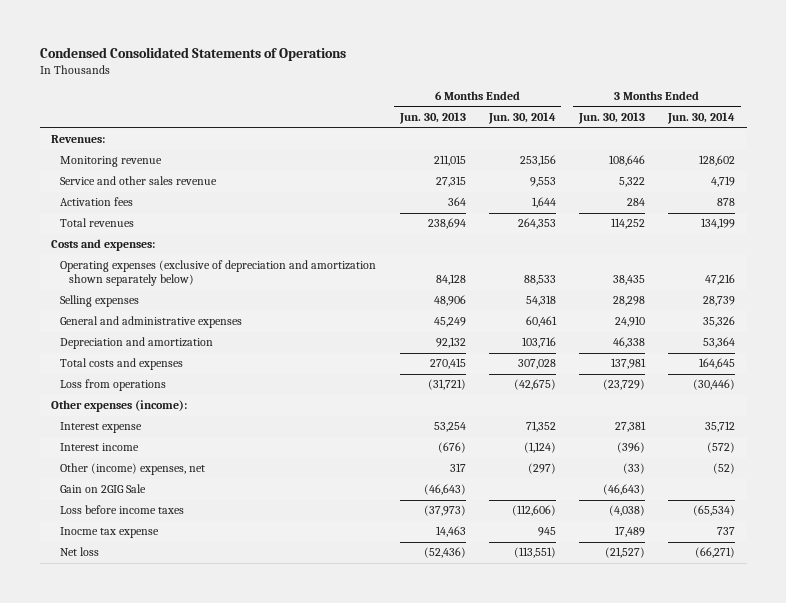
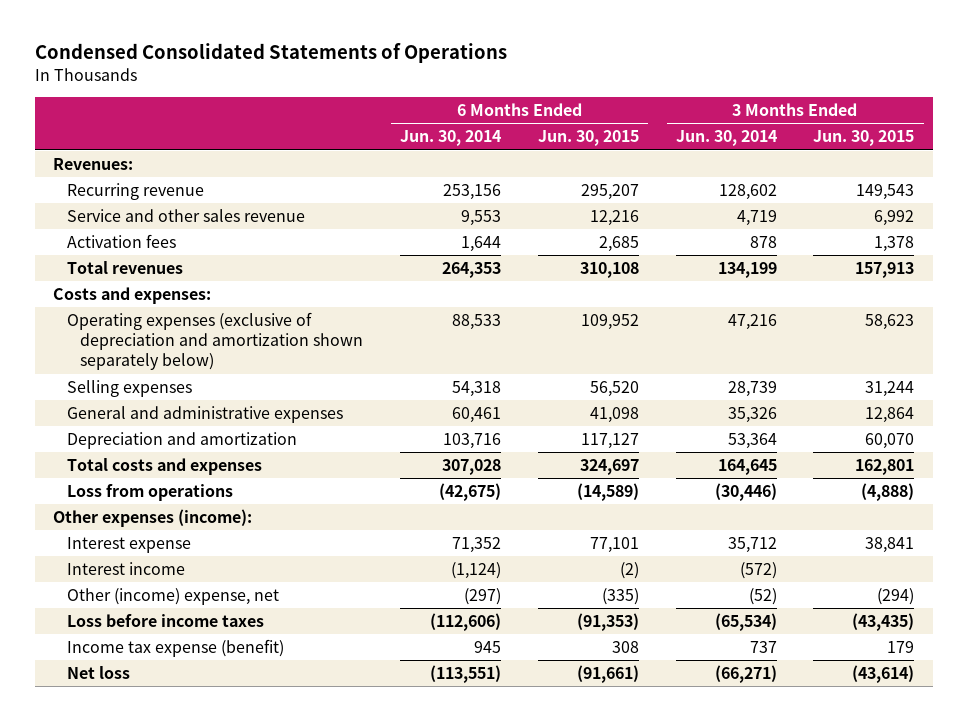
[398,112,466,125] Jun. 30, 2013 -> none
[577,112,645,125] Jun. 30, 2013 -> none
none -> [537,130,639,147] Jun. 30, 2015
none -> [813,130,915,147] Jun. 30, 2015
[60,156,163,168] Monitoring revenue -> [66,183,204,201] Recurring revenue
[60,484,147,494] Gain on 2GIG Sale -> none
[60,463,206,476] Other (income) expenses, net -> [66,588,279,606] Other (income) expense, net
[60,527,160,539] Inocme tax expense -> [66,639,284,658] Income tax expense (benefit)

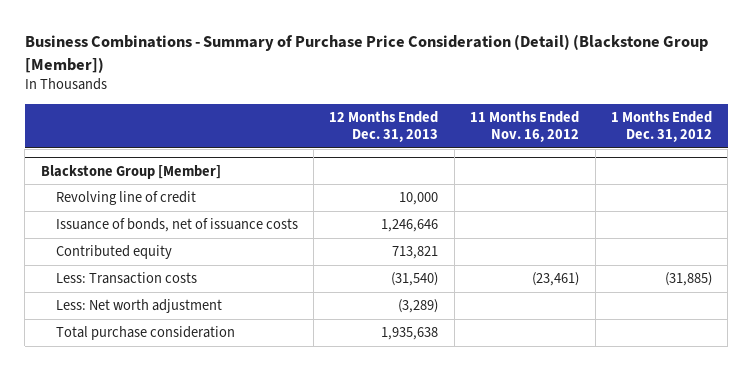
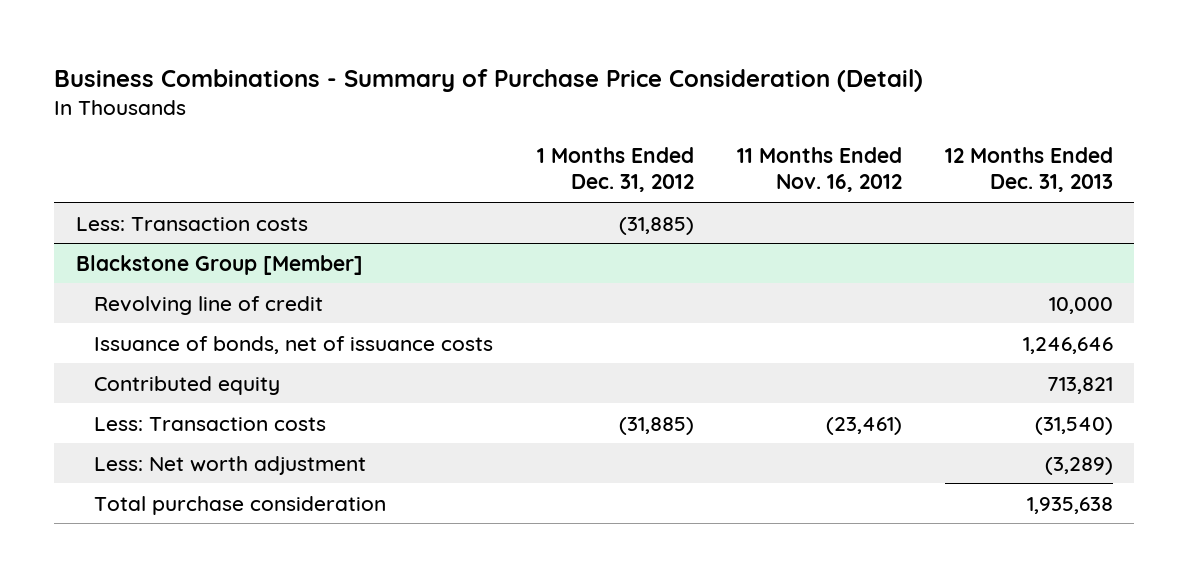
[24,34,708,73] Business Combinations - Summary of Purchase Price Consideration (Detail) (Blackstone Group [Member]) -> [54,68,924,92] Business Combinations - Summary of Purchase Price Consideration (Detail)
none -> [75,216,308,231] Less: Transaction costs

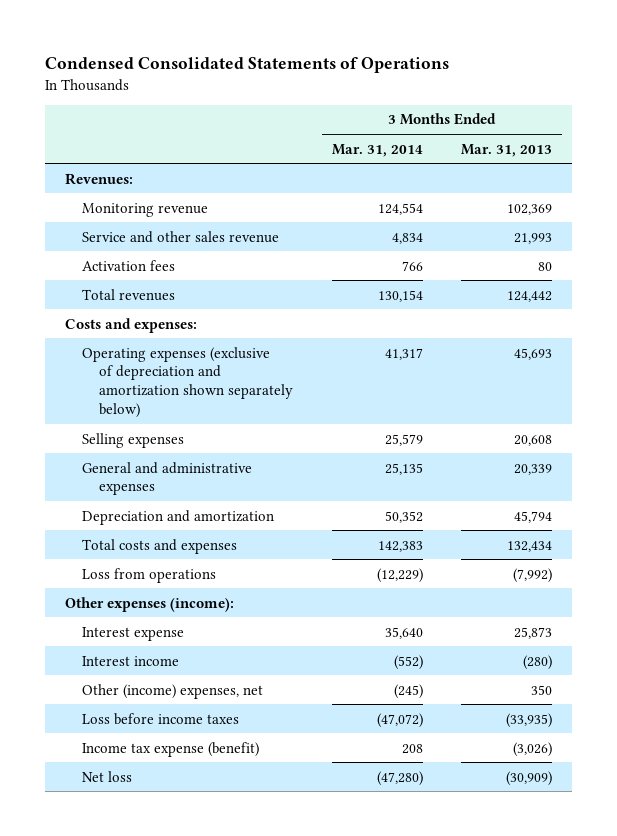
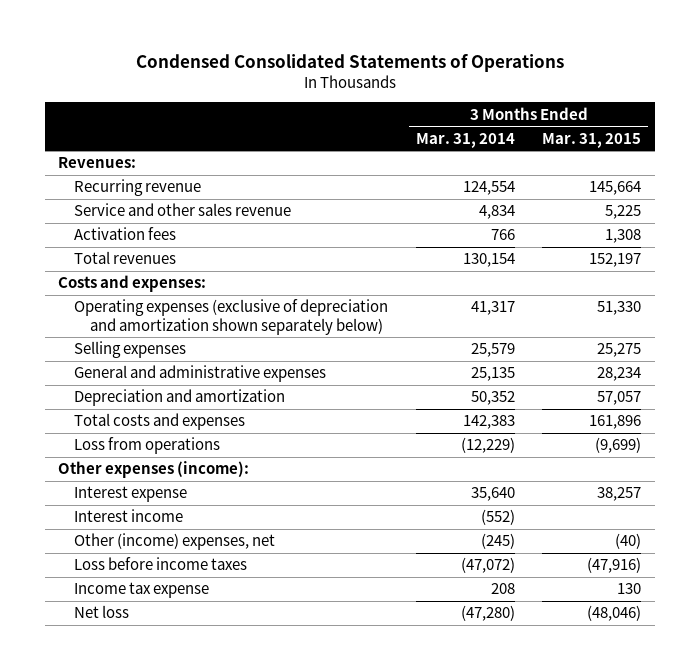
[461,143,553,157] Mar. 31, 2013 -> none
none -> [542,132,642,148] Mar. 31, 2015
[81,202,208,217] Monitoring revenue -> [74,179,202,197] Recurring revenue
[81,741,259,757] Income tax expense (benefit) -> [74,582,210,599] Income tax expense

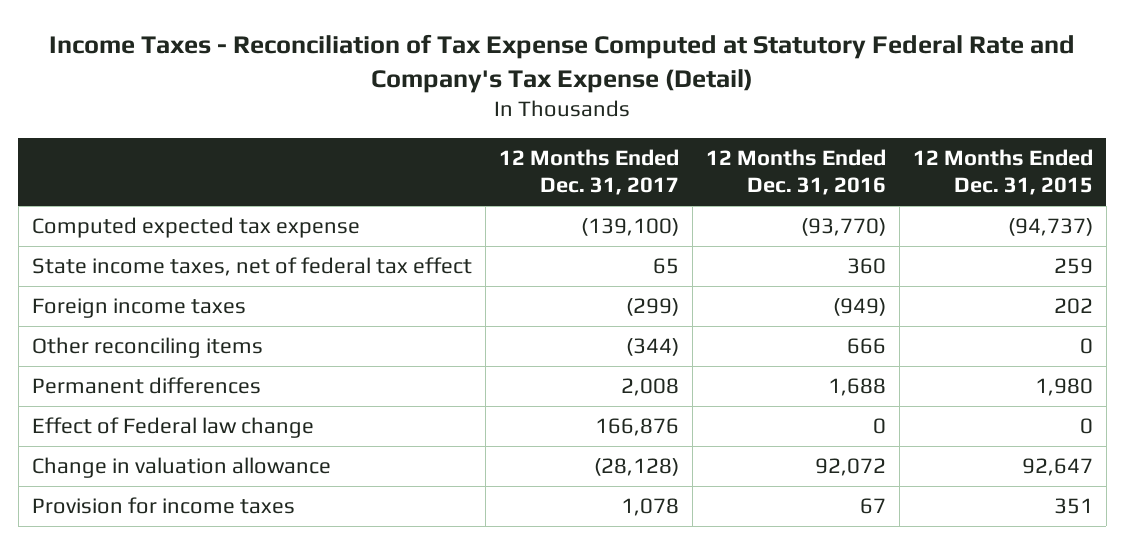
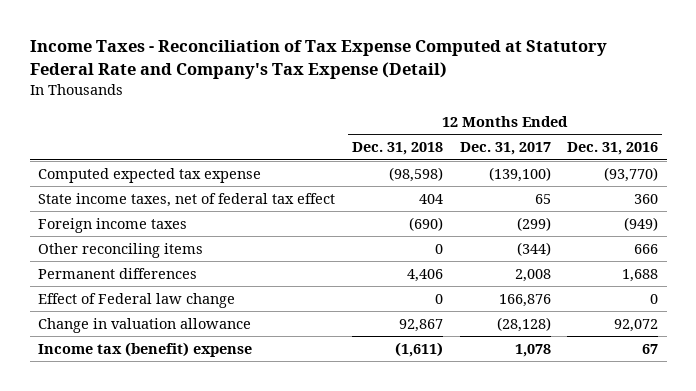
[912,149,1093,196] 12 Months Ended Dec. 31, 2015 -> none
none -> [351,142,443,156] Dec. 31, 2018
[31,496,295,514] Provision for income taxes -> [38,341,253,357] Income tax (benefit) expense

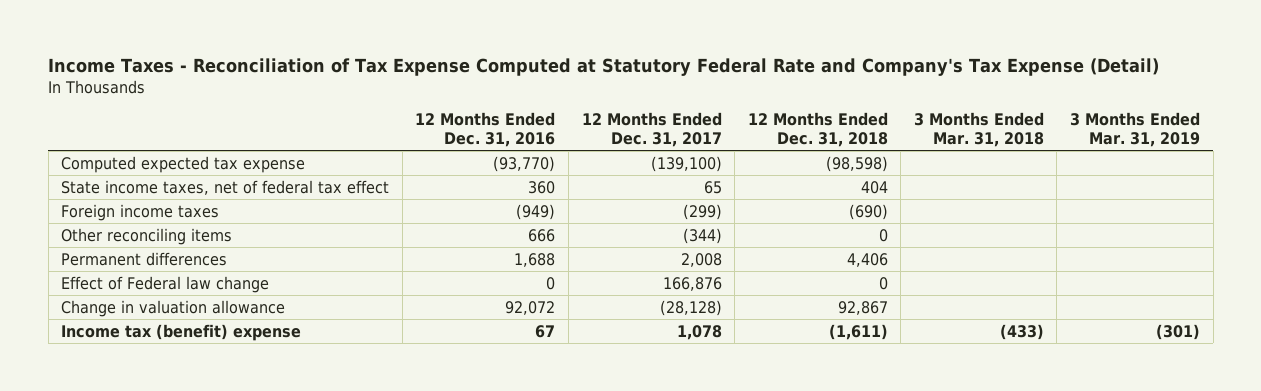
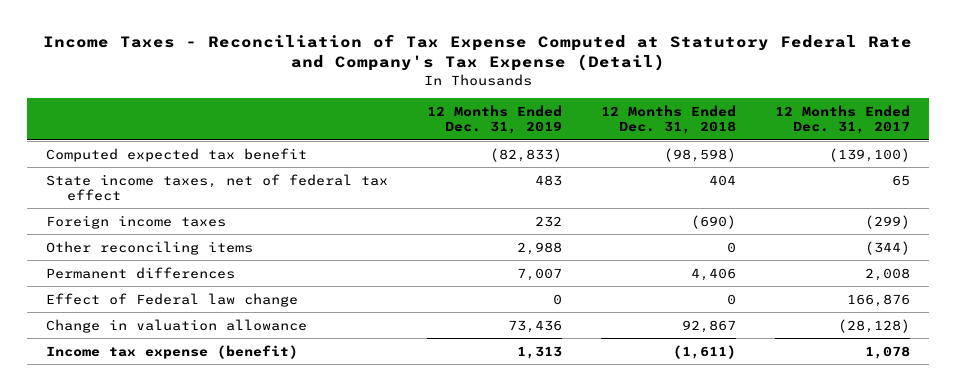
[415,112,556,147] 12 Months Ended Dec. 31, 2016 -> none
[913,112,1044,147] 3 Months Ended Mar. 31, 2018 -> none
[1069,112,1200,147] 3 Months Ended Mar. 31, 2019 -> none
none -> [427,104,563,135] 12 Months Ended Dec. 31, 2019
[61,155,306,173] Computed expected tax expense -> [46,147,308,162] Computed expected tax benefit
[61,323,302,341] Income tax (benefit) expense -> [46,344,299,359] Income tax expense (benefit)

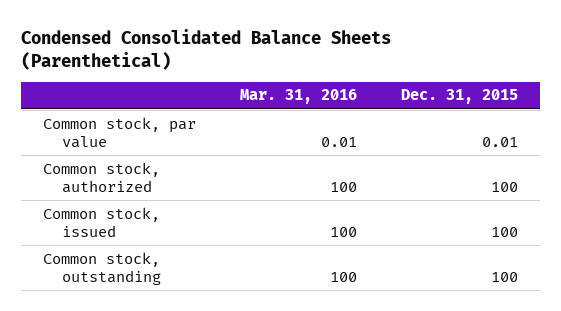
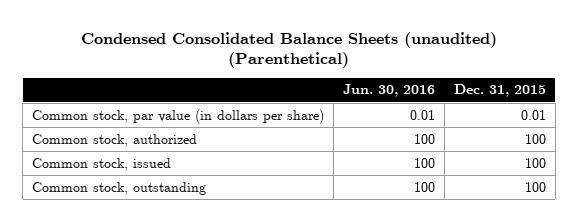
[21,28,392,70] Condensed Consolidated Balance Sheets (Parenthetical) -> [81,31,498,69] Condensed Consolidated Balance Sheets (unaudited) (Parenthetical)
[240,89,358,105] Mar. 31, 2016 -> none
none -> [343,84,436,98] Jun. 30, 2016
[43,116,197,148] Common stock, par value -> [32,108,325,124] Common stock, par value (in dollars per share)

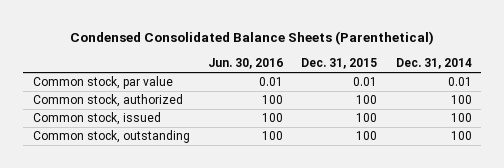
[81,31,498,69] Condensed Consolidated Balance Sheets (unaudited) (Parenthetical) -> [70,30,435,45] Condensed Consolidated Balance Sheets (Parenthetical)
none -> [395,58,472,70] Dec. 31, 2014
[32,108,325,124] Common stock, par value (in dollars per share) -> [32,76,173,90] Common stock, par value

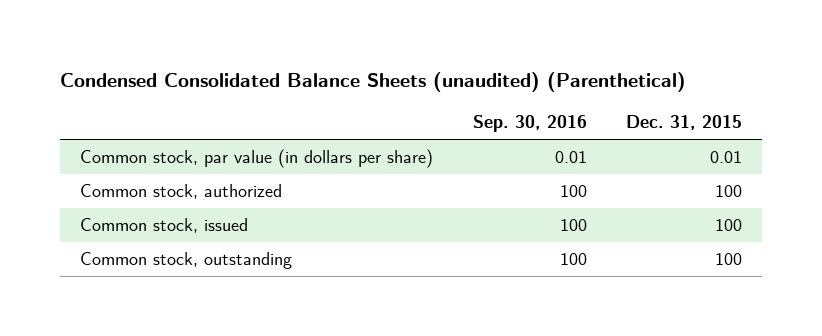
[70,30,435,45] Condensed Consolidated Balance Sheets (Parenthetical) -> [60,72,687,93] Condensed Consolidated Balance Sheets (unaudited) (Parenthetical)
[208,58,284,70] Jun. 30, 2016 -> none
[395,58,472,70] Dec. 31, 2014 -> none
none -> [472,114,587,132] Sep. 30, 2016
[32,76,173,90] Common stock, par value -> [80,149,434,169] Common stock, par value (in dollars per share)

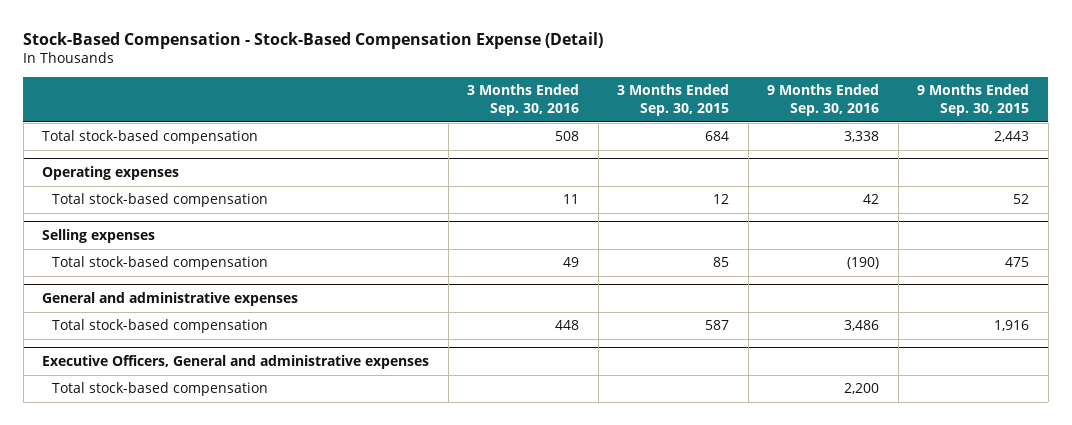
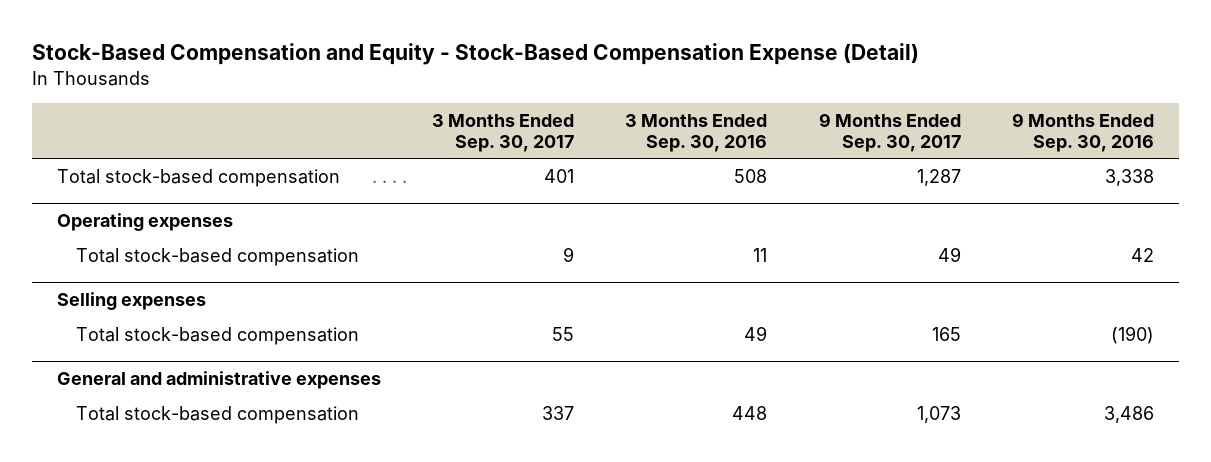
[23,31,604,49] Stock-Based Compensation - Stock-Based Compensation Expense (Detail) -> [31,43,919,66] Stock-Based Compensation and Equity - Stock-Based Compensation Expense (Detail)
[617,84,730,117] 3 Months Ended Sep. 30, 2015 -> none
[917,84,1030,117] 9 Months Ended Sep. 30, 2015 -> none
none -> [432,113,575,152] 3 Months Ended Sep. 30, 2017
none -> [818,112,961,152] 9 Months Ended Sep. 30, 2017
[42,355,430,370] Executive Officers, General and administrative expenses -> none
[52,382,269,397] Total stock-based compensation -> none

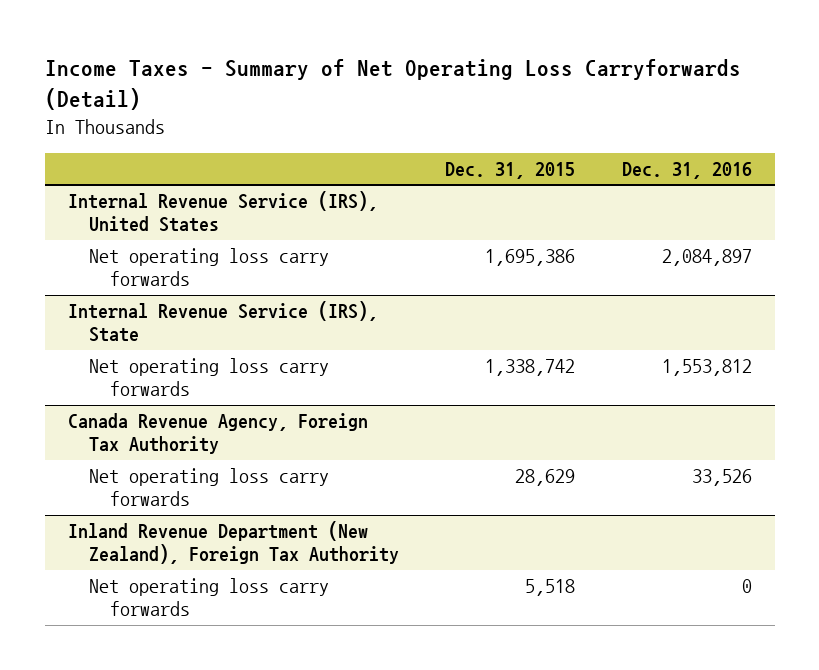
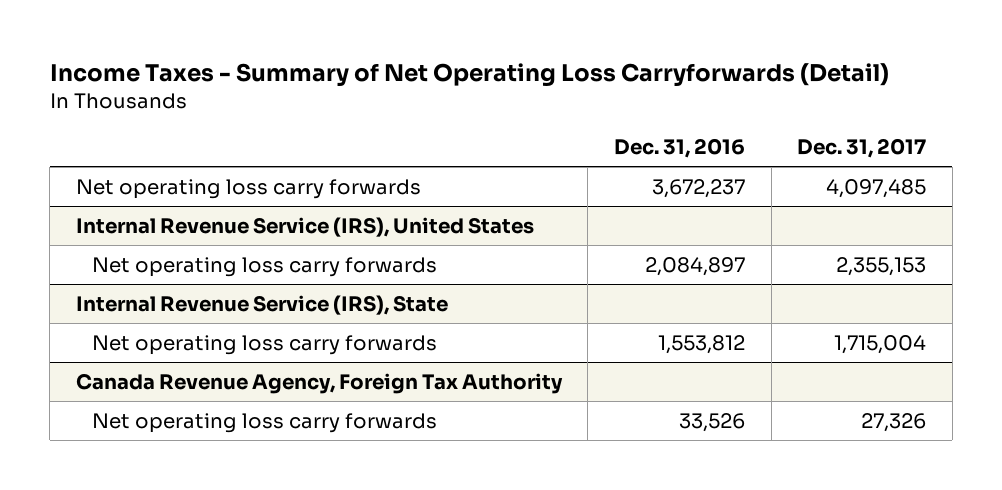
[445,162,576,180] Dec. 31, 2015 -> none
none -> [797,138,927,159] Dec. 31, 2017
none -> [75,178,421,199] Net operating loss carry forwards
[67,521,399,565] Inland Revenue Department (New Zealand), Foreign Tax Authority -> none
[88,578,329,617] Net operating loss carry forwards -> none

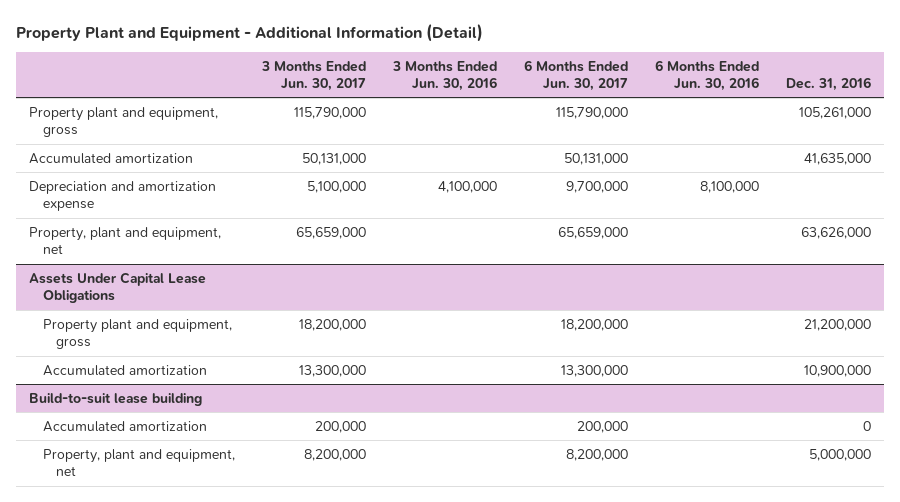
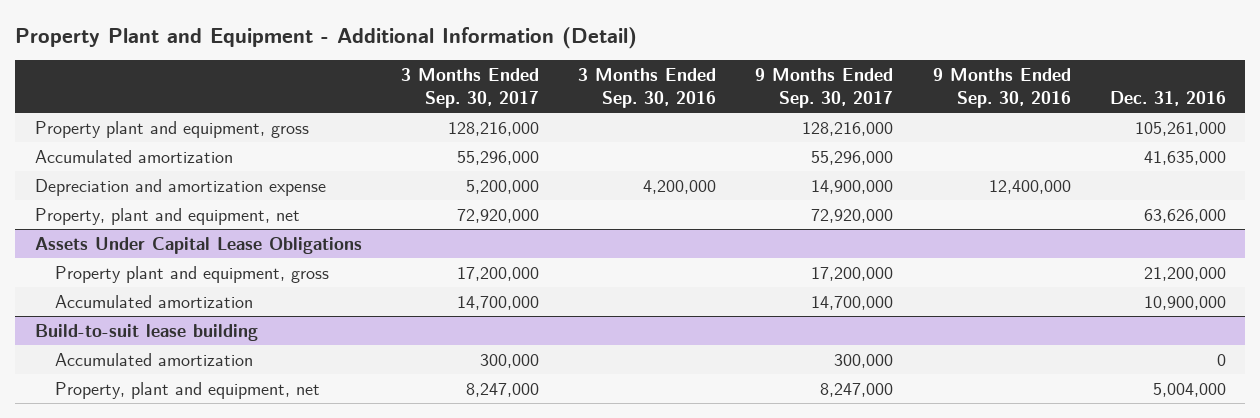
[260,60,366,92] 3 Months Ended Jun. 30, 2017 -> none
[391,60,497,92] 3 Months Ended Jun. 30, 2016 -> none
[523,59,628,92] 6 Months Ended Jun. 30, 2017 -> none
[654,59,759,92] 6 Months Ended Jun. 30, 2016 -> none
none -> [400,68,539,109] 3 Months Ended Sep. 30, 2017
none -> [578,68,717,109] 3 Months Ended Sep. 30, 2016
none -> [755,68,894,109] 9 Months Ended Sep. 30, 2017
none -> [932,68,1071,109] 9 Months Ended Sep. 30, 2016
[808,448,871,461] 5,000,000 -> [1152,382,1226,397] 5,004,000

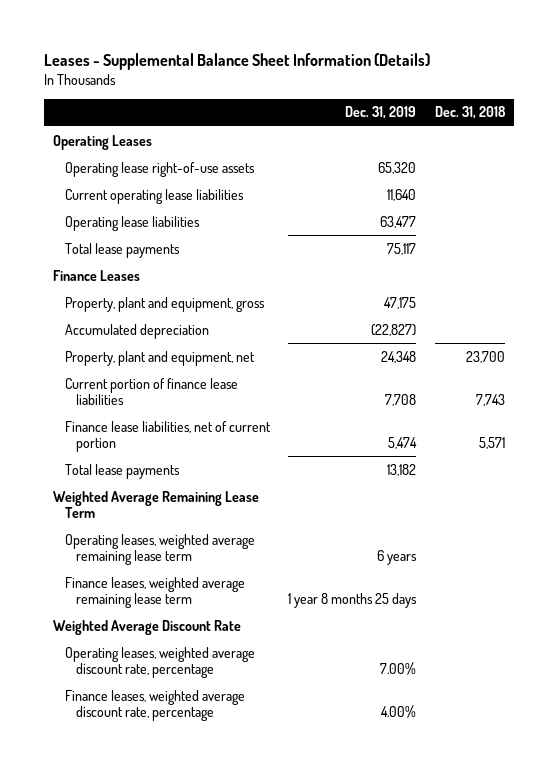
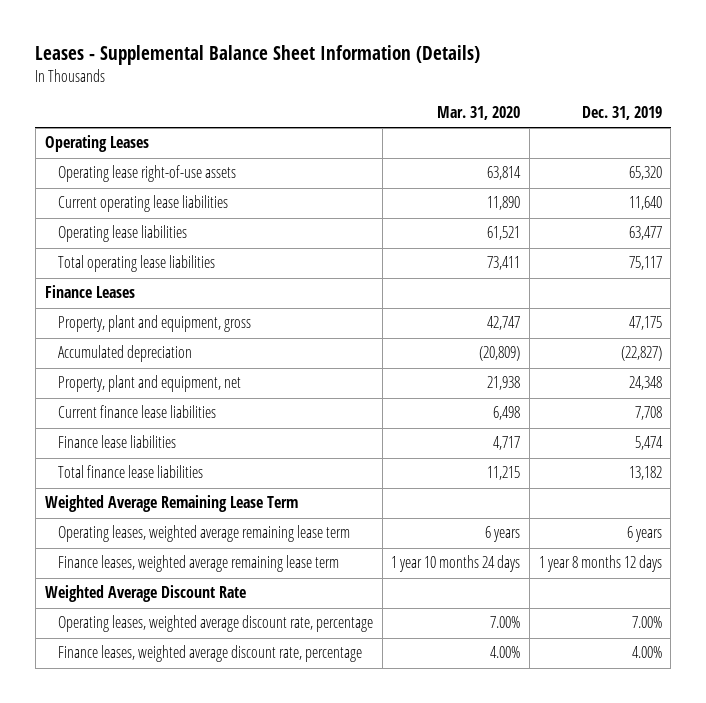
[434,106,506,120] Dec. 31, 2018 -> none
none -> [437,105,521,120] Mar. 31, 2020
[64,242,180,258] Total lease payments -> [58,255,216,273] Total operating lease liabilities
[64,377,238,405] Current portion of finance lease liabilities -> [58,405,217,419] Current finance lease liabilities
[64,420,271,452] Finance lease liabilities, net of current portion -> [58,435,177,449] Finance lease liabilities
[64,463,180,479] Total lease payments -> [58,465,204,479] Total finance lease liabilities
[288,592,418,608] 1 year 8 months 25 days -> [538,555,662,573] 1 year 8 months 12 days

